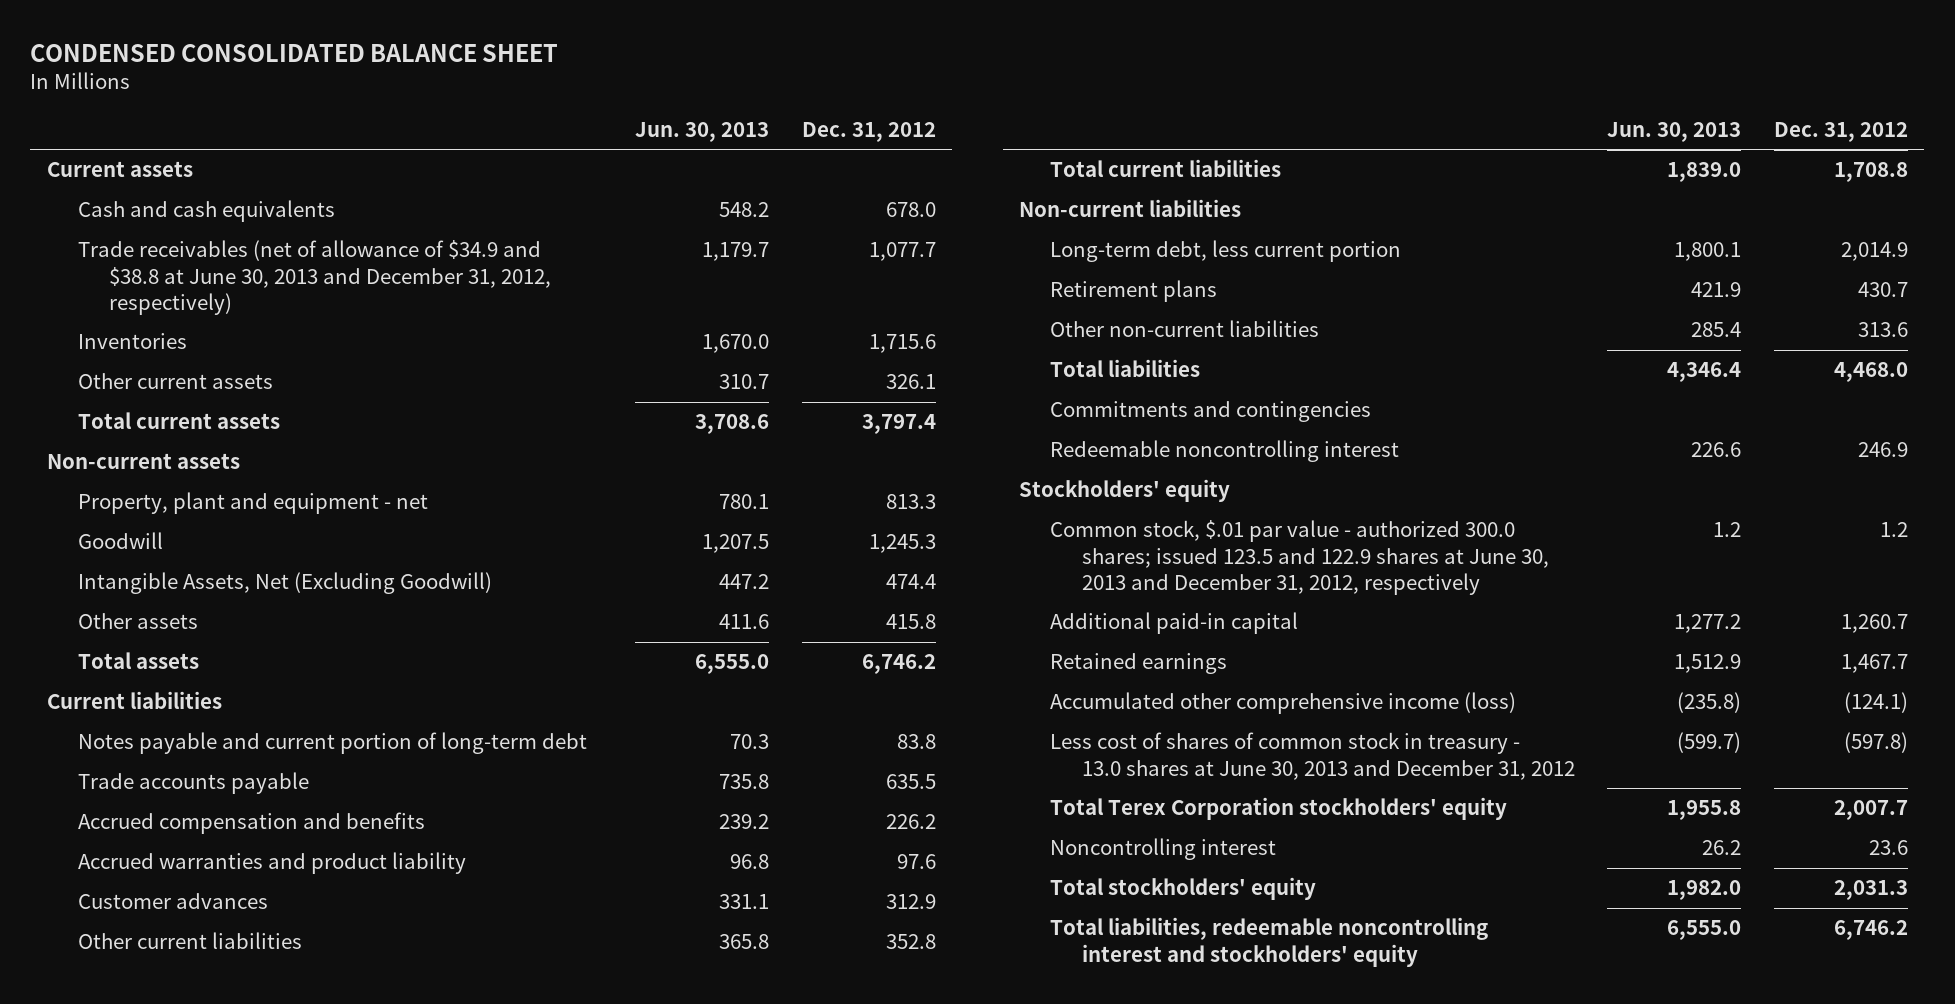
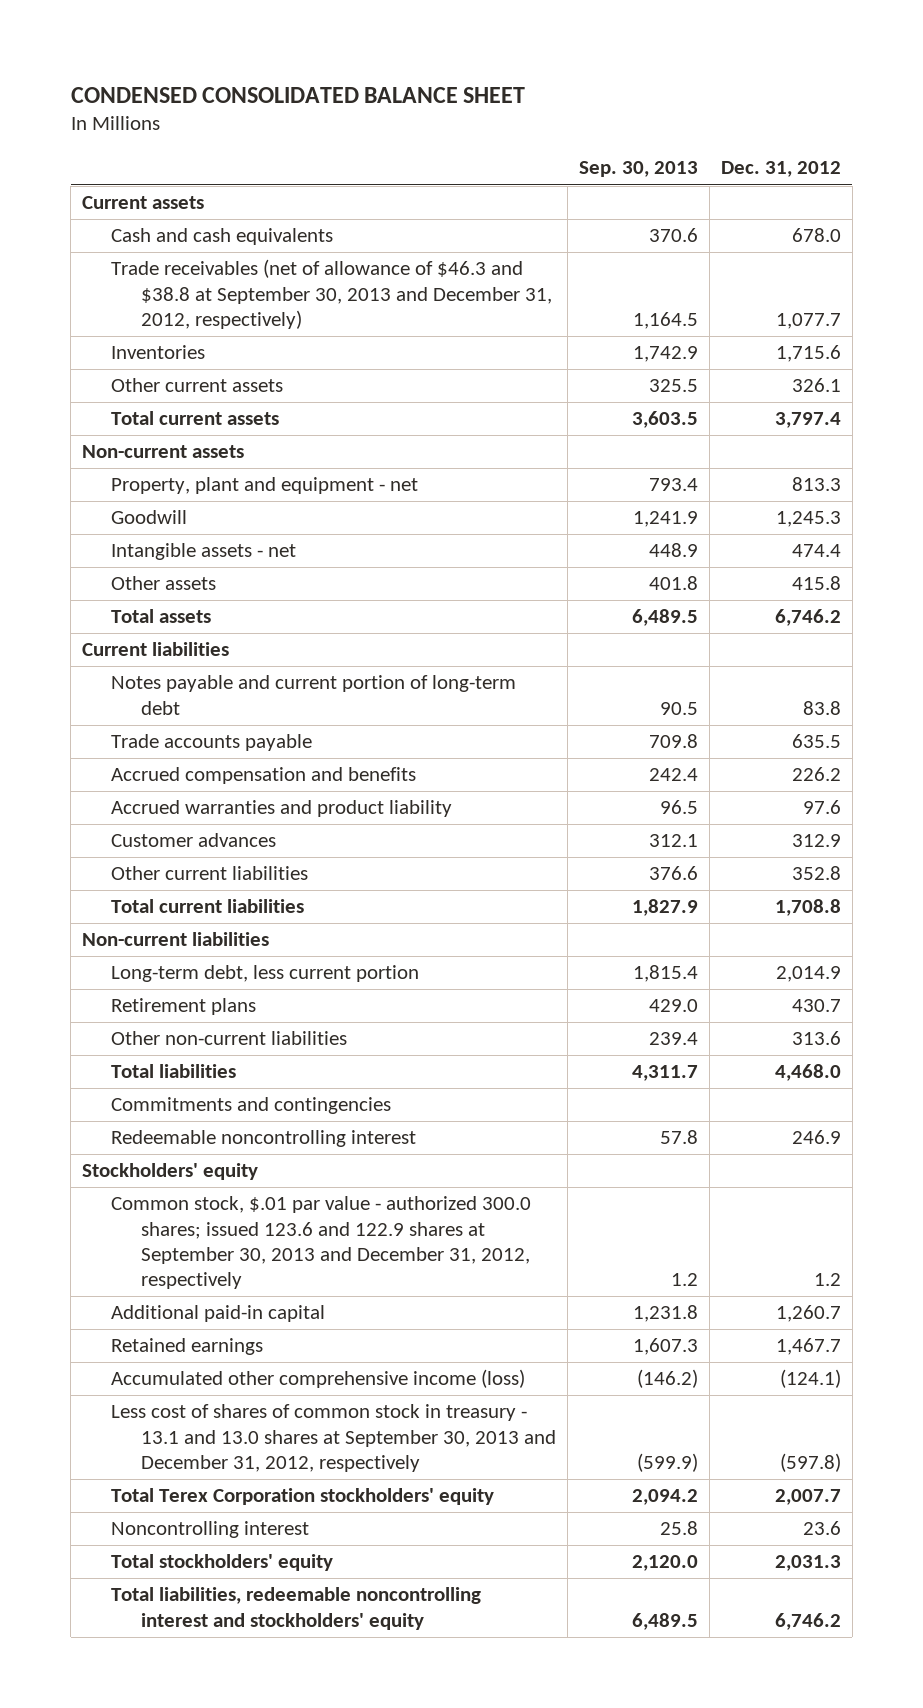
[634,121,769,142] Jun. 30, 2013 -> none
none -> [578,161,698,178] Sep. 30, 2013
[77,240,552,315] Trade receivables (net of allowance of $34.9 and $38.8 at June 30, 2013 and December 31, 2012, respectively) -> [111,259,552,330] Trade receivables (net of allowance of $46.3 and $38.8 at September 30, 2013 and December 31, 2012, respectively)
[77,572,492,595] Intangible Assets, Net (Excluding Goodwill) -> [111,543,297,561] Intangible assets - net
[1050,520,1549,595] Common stock, $.01 par value - authorized 300.0 shares; issued 123.5 and 122.9 shares at June 30, 2013 and December 31, 2012, respectively -> [111,1196,532,1290] Common stock, $.01 par value - authorized 300.0 shares; issued 123.6 and 122.9 shares at September 30, 2013 and December 31, 2012, respectively
[1050,732,1575,780] Less cost of shares of common stock in treasury - 13.0 shares at June 30, 2013 and December 31, 2012 -> [111,1404,556,1473] Less cost of shares of common stock in treasury - 13.1 and 13.0 shares at September 30, 2013 and December 31, 2012, respectively

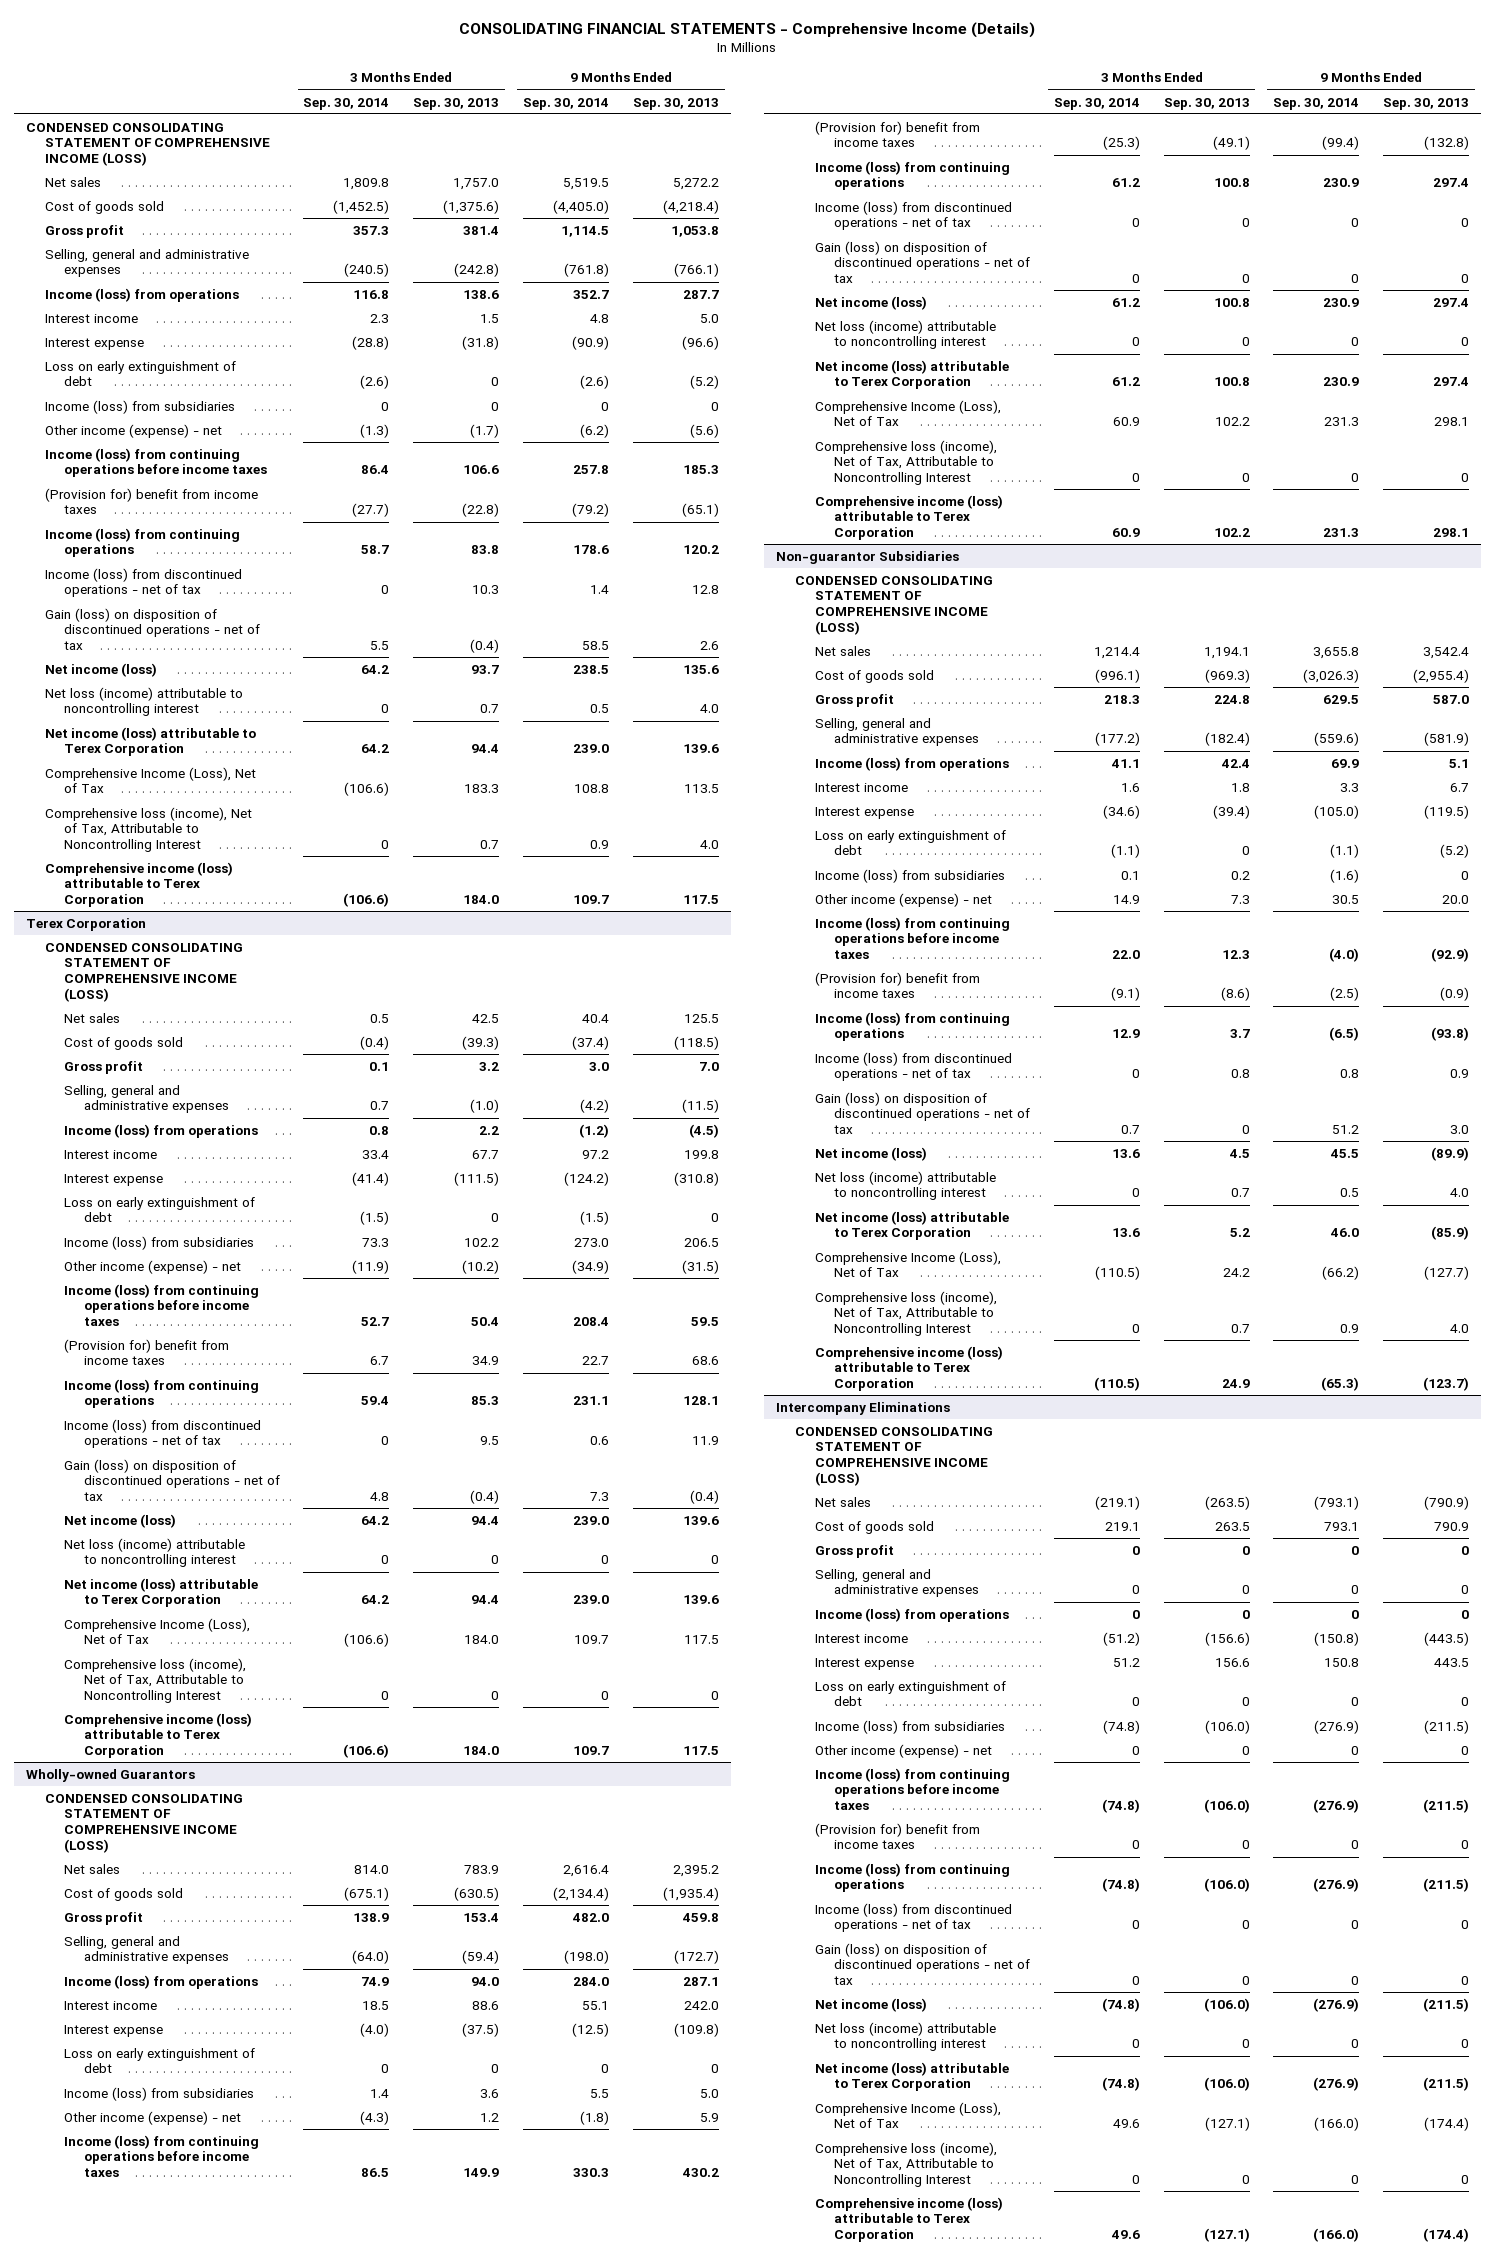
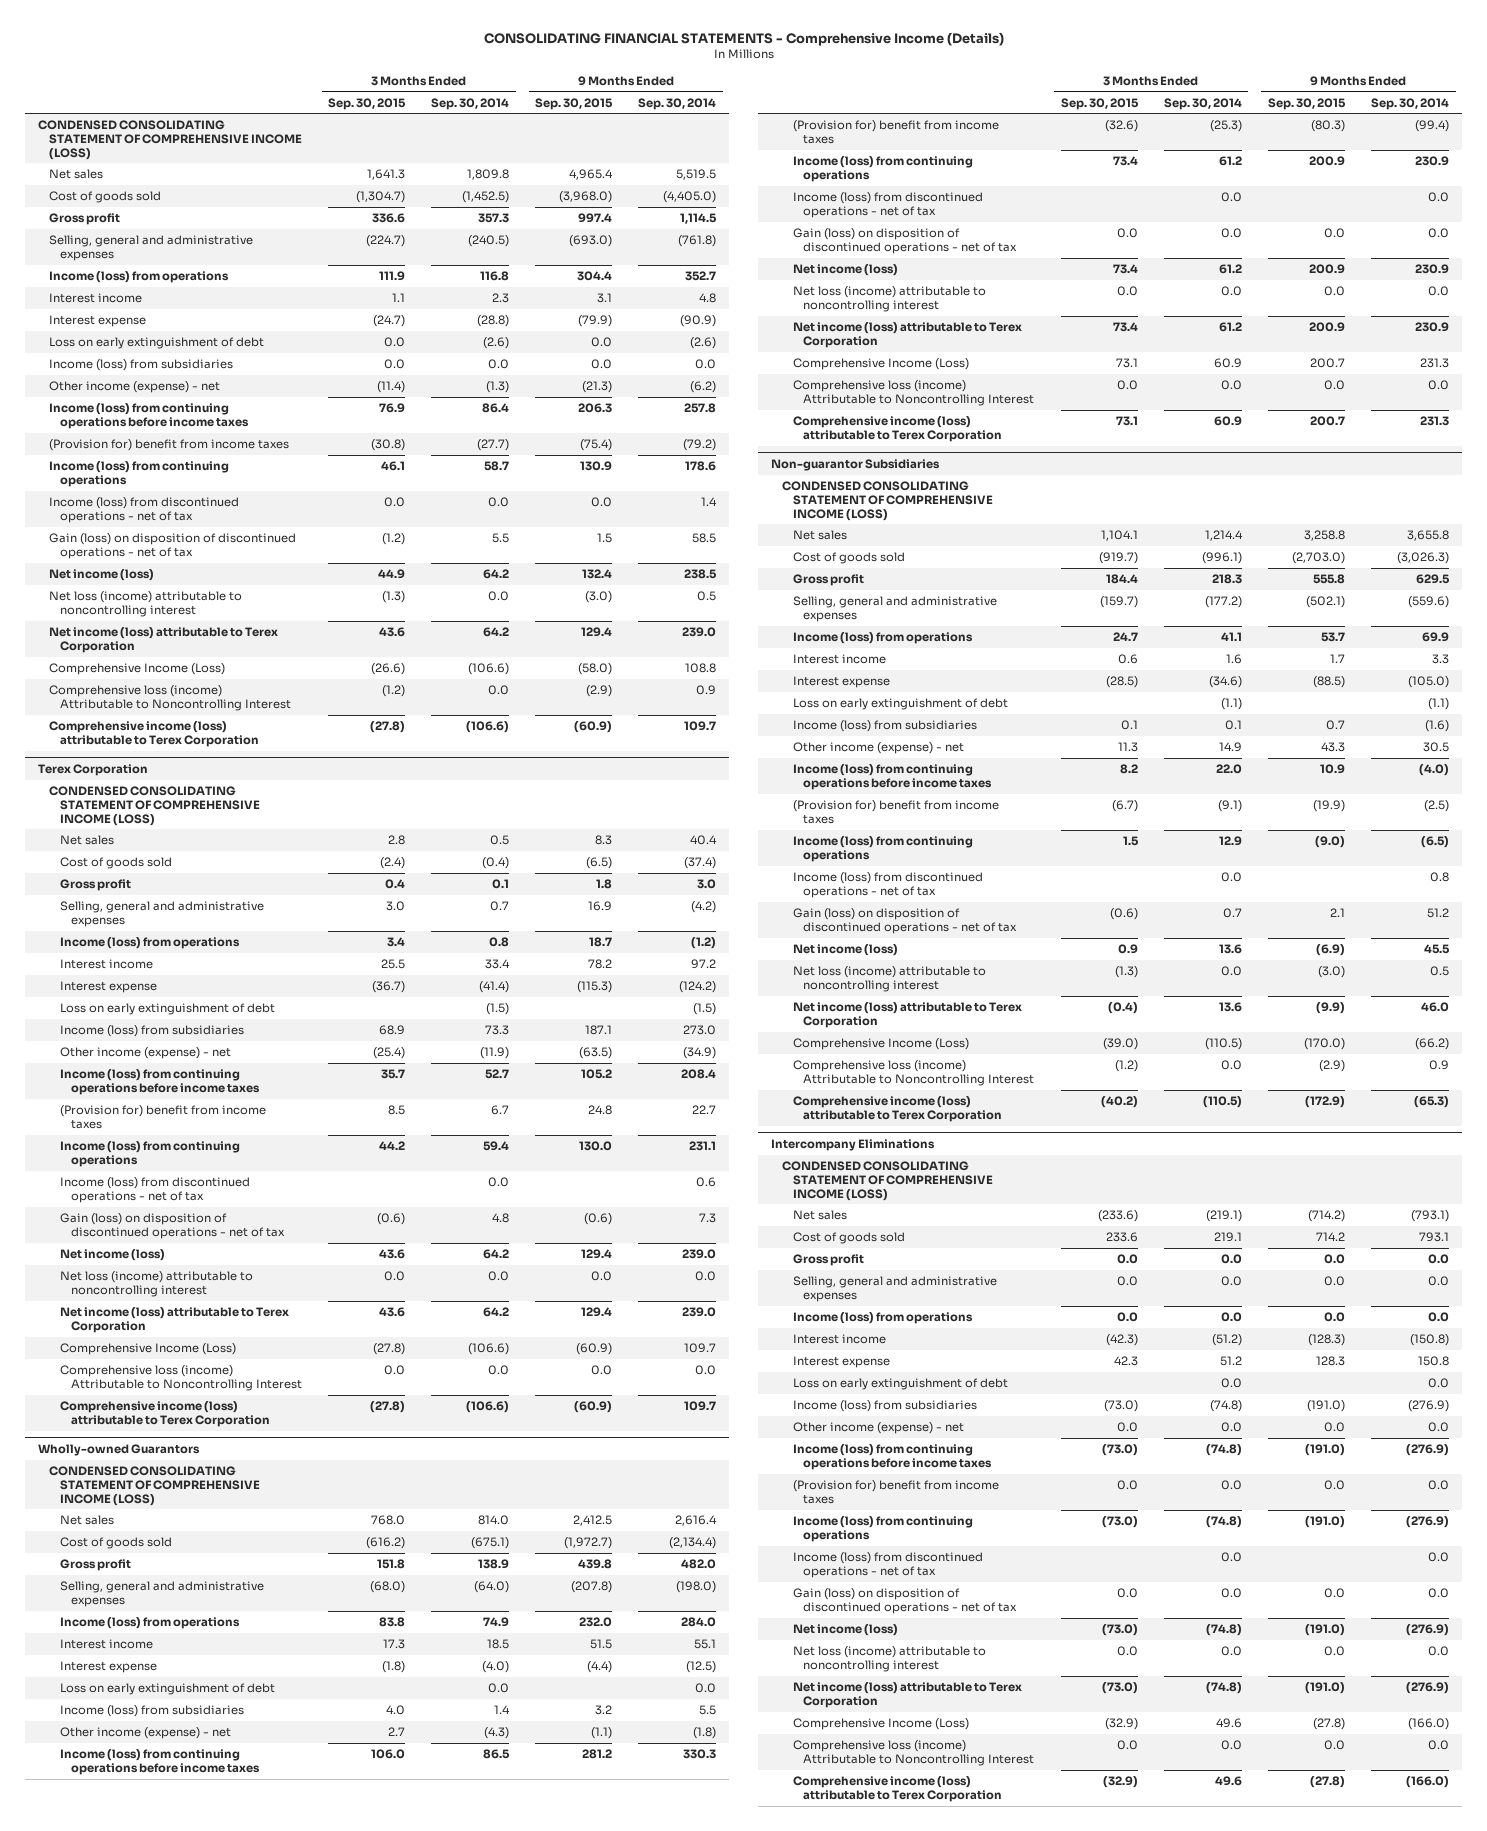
[413,97,500,110] Sep. 30, 2013 -> none
[632,97,719,110] Sep. 30, 2013 -> none
none -> [328,97,407,110] Sep. 30, 2015
none -> [535,97,614,110] Sep. 30, 2015
[381,401,390,411] 0 -> [488,359,510,370] 0.0
[600,401,609,411] 0 -> [695,359,717,370] 0.0
[381,585,390,595] 0 -> [488,497,510,508] 0.0
[381,704,390,714] 0 -> [488,591,510,602] 0.0
[44,766,256,794] Comprehensive Income (Loss), Net of Tax -> [48,663,225,676] Comprehensive Income (Loss)
[44,806,252,853] Comprehensive loss (income), Net of Tax, Attributable to Noncontrolling Interest -> [48,685,291,711] Comprehensive loss (income) Attributable to Noncontrolling Interest
[381,840,390,850] 0 -> [488,685,510,696] 0.0
[381,1436,390,1446] 0 -> [488,1177,510,1188] 0.0
[381,1555,390,1565] 0 -> [488,1271,510,1282] 0.0
[600,1555,609,1565] 0 -> [695,1271,717,1282] 0.0
[64,1617,251,1645] Comprehensive Income (Loss), Net of Tax -> [59,1343,236,1356] Comprehensive Income (Loss)
[64,1657,247,1704] Comprehensive loss (income), Net of Tax, Attributable to Noncontrolling Interest -> [59,1365,302,1391] Comprehensive loss (income) Attributable to Noncontrolling Interest
[381,1691,390,1701] 0 -> [488,1365,510,1376] 0.0
[600,1691,609,1701] 0 -> [695,1365,717,1376] 0.0
[381,2064,390,2074] 0 -> [488,1683,510,1694] 0.0
[600,2064,609,2074] 0 -> [695,1683,717,1694] 0.0
[1131,218,1140,228] 0 -> [1220,192,1242,203] 0.0
[1351,218,1360,228] 0 -> [1428,192,1450,203] 0.0
[1131,274,1140,284] 0 -> [1220,228,1242,239] 0.0
[1351,274,1360,284] 0 -> [1428,228,1450,239] 0.0
[1131,337,1140,347] 0 -> [1220,286,1242,297] 0.0
[1351,337,1360,347] 0 -> [1428,286,1450,297] 0.0
[814,399,1001,427] Comprehensive Income (Loss), Net of Tax -> [792,358,969,371] Comprehensive Income (Loss)
[814,439,997,486] Comprehensive loss (income), Net of Tax, Attributable to Noncontrolling Interest -> [792,380,1035,406] Comprehensive loss (income) Attributable to Noncontrolling Interest
[1131,473,1140,483] 0 -> [1220,380,1242,391] 0.0
[1351,473,1360,483] 0 -> [1428,380,1450,391] 0.0
[1131,1069,1140,1079] 0 -> [1220,872,1242,883] 0.0
[1131,1188,1140,1198] 0 -> [1220,966,1242,977] 0.0
[814,1250,1001,1278] Comprehensive Income (Loss), Net of Tax -> [792,1038,969,1051] Comprehensive Income (Loss)
[814,1290,997,1337] Comprehensive loss (income), Net of Tax, Attributable to Noncontrolling Interest -> [792,1060,1035,1086] Comprehensive loss (income) Attributable to Noncontrolling Interest
[1131,1324,1140,1334] 0 -> [1220,1060,1242,1071] 0.0
[1131,1545,1140,1555] 0 -> [1220,1254,1242,1265] 0.0
[1351,1545,1360,1555] 0 -> [1428,1254,1450,1265] 0.0
[1131,1585,1140,1595] 0 -> [1220,1276,1242,1287] 0.0
[1351,1585,1360,1595] 0 -> [1428,1276,1450,1287] 0.0
[1131,1609,1140,1619] 0 -> [1220,1312,1242,1323] 0.0
[1351,1609,1360,1619] 0 -> [1428,1312,1450,1323] 0.0
[1131,1697,1140,1707] 0 -> [1220,1378,1242,1389] 0.0
[1351,1697,1360,1707] 0 -> [1428,1378,1450,1389] 0.0
[1131,1745,1140,1755] 0 -> [1220,1422,1242,1433] 0.0
[1351,1745,1360,1755] 0 -> [1428,1422,1450,1433] 0.0
[1131,1840,1140,1850] 0 -> [1220,1480,1242,1491] 0.0
[1351,1840,1360,1850] 0 -> [1428,1480,1450,1491] 0.0
[1131,1920,1140,1930] 0 -> [1220,1552,1242,1563] 0.0
[1351,1920,1360,1930] 0 -> [1428,1552,1450,1563] 0.0
[1131,1976,1140,1986] 0 -> [1220,1588,1242,1599] 0.0
[1351,1976,1360,1986] 0 -> [1428,1588,1450,1599] 0.0
[1131,2039,1140,2049] 0 -> [1220,1646,1242,1657] 0.0
[1351,2039,1360,2049] 0 -> [1428,1646,1450,1657] 0.0
[814,2101,1001,2129] Comprehensive Income (Loss), Net of Tax -> [792,1718,969,1731] Comprehensive Income (Loss)
[814,2141,997,2188] Comprehensive loss (income), Net of Tax, Attributable to Noncontrolling Interest -> [792,1740,1035,1766] Comprehensive loss (income) Attributable to Noncontrolling Interest
[1131,2175,1140,2185] 0 -> [1220,1740,1242,1751] 0.0
[1351,2175,1360,2185] 0 -> [1428,1740,1450,1751] 0.0

